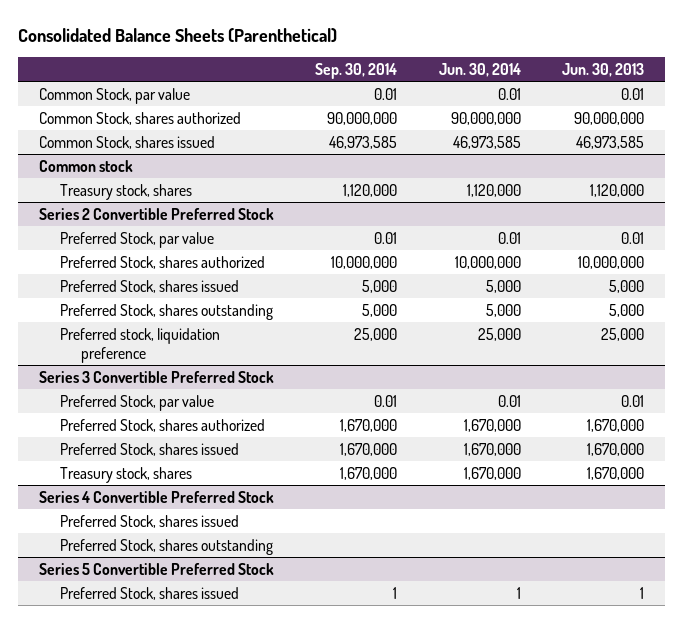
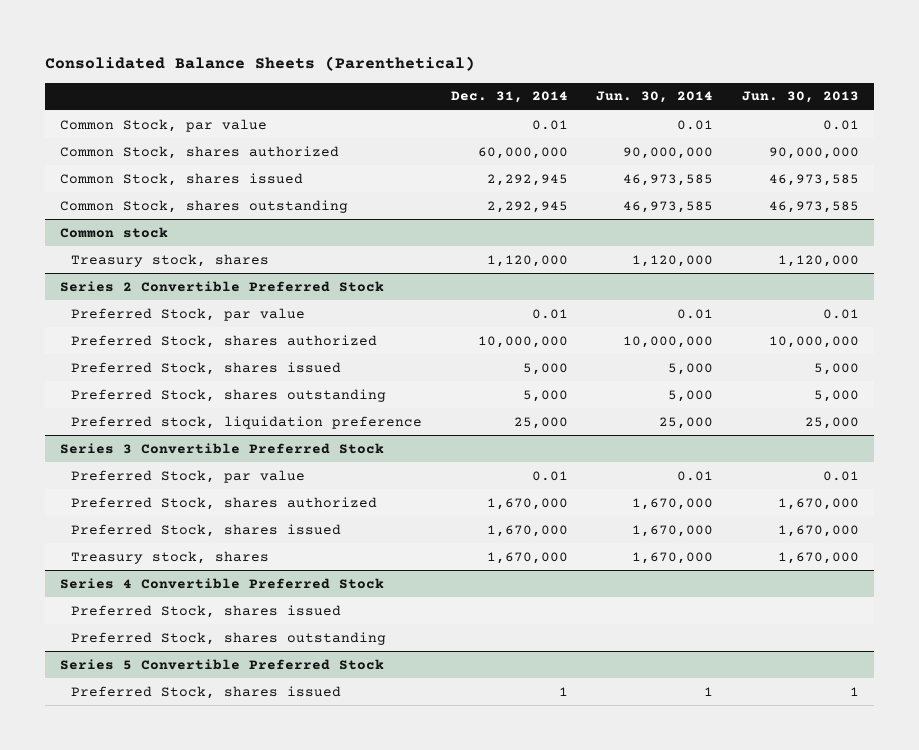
[315,63,398,80] Sep. 30, 2014 -> none
none -> [450,91,568,104] Dec. 31, 2014
none -> [59,199,348,213] Common Stock, shares outstanding

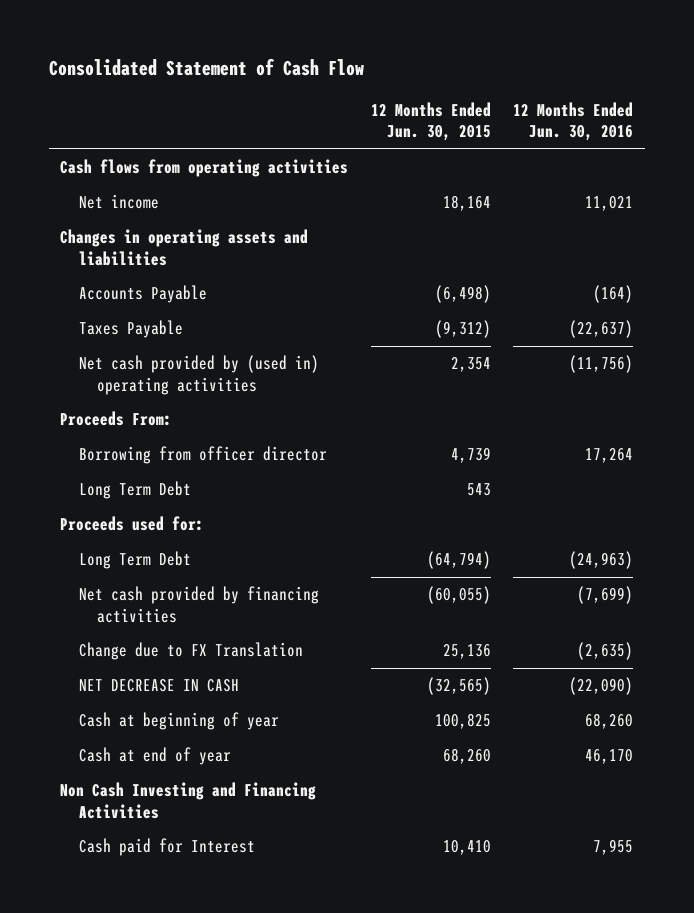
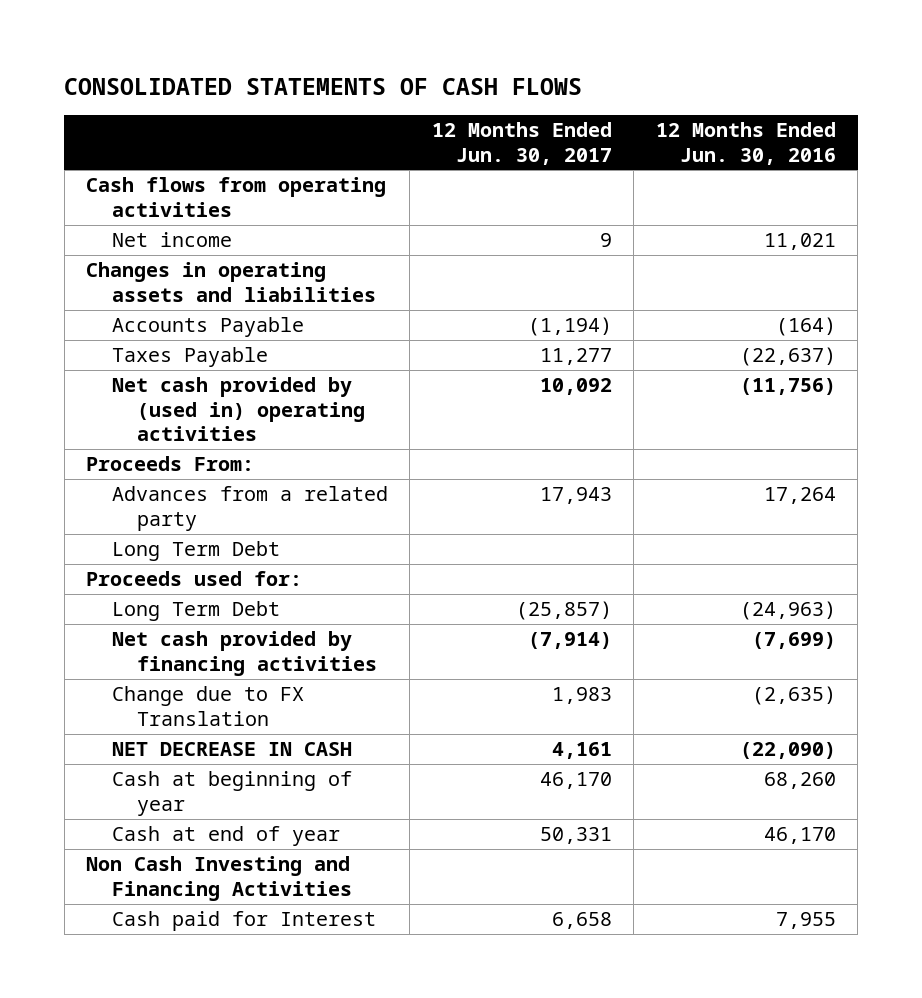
[48,58,364,77] Consolidated Statement of Cash Flow -> [64,78,583,96] CONSOLIDATED STATEMENTS OF CASH FLOWS
[370,102,491,142] 12 Months Ended Jun. 30, 2015 -> none
none -> [431,122,612,165] 12 Months Ended Jun. 30, 2017
[78,446,327,465] Borrowing from officer director -> [111,486,388,531] Advances from a related party

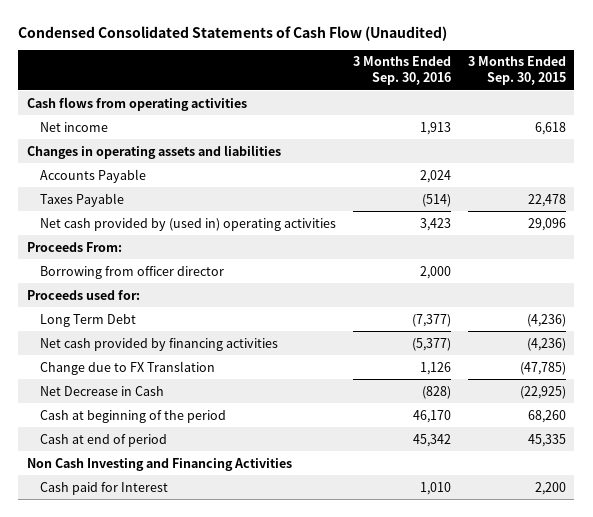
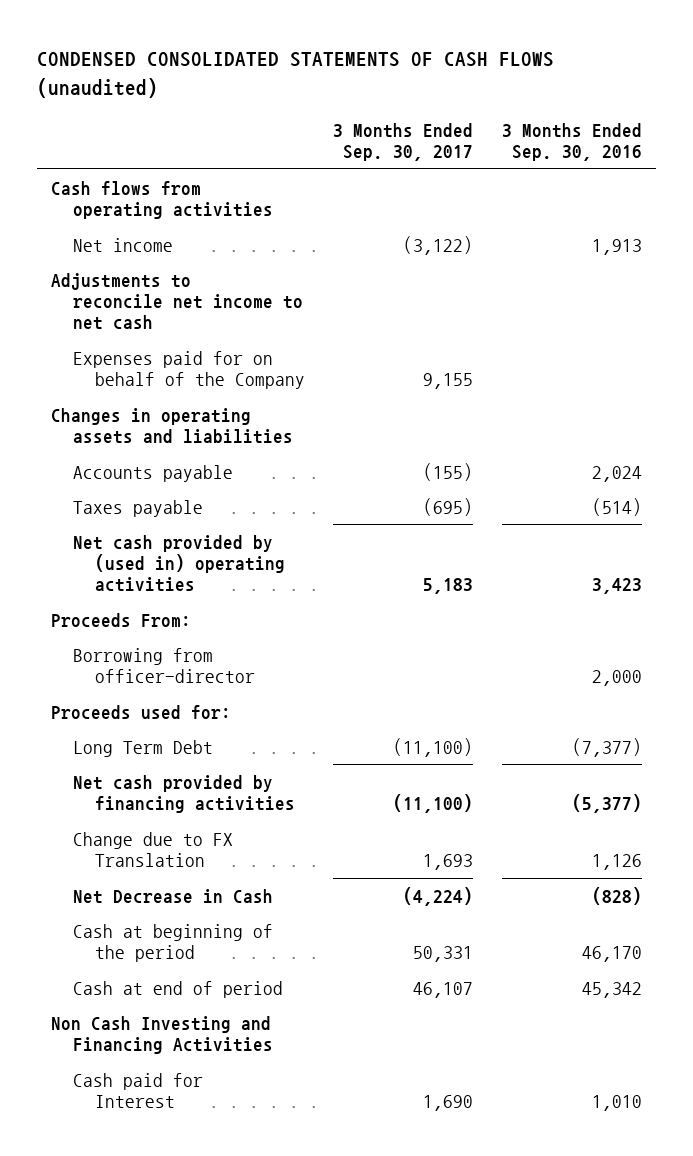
[18,25,448,41] Condensed Consolidated Statements of Cash Flow (Unaudited) -> [36,52,554,98] CONDENSED CONSOLIDATED STATEMENTS OF CASH FLOWS (unaudited)
[467,56,566,86] 3 Months Ended Sep. 30, 2015 -> none
none -> [333,122,474,161] 3 Months Ended Sep. 30, 2017
none -> [51,272,303,331] Adjustments to reconcile net income to net cash
none -> [72,350,305,389] Expenses paid for on behalf of the Company
[39,168,146,183] Accounts Payable -> [72,464,233,482] Accounts payable
[39,192,124,207] Taxes Payable -> [72,499,203,517] Taxes payable
[39,265,224,279] Borrowing from officer director -> [72,647,255,683] Borrowing from officer-director

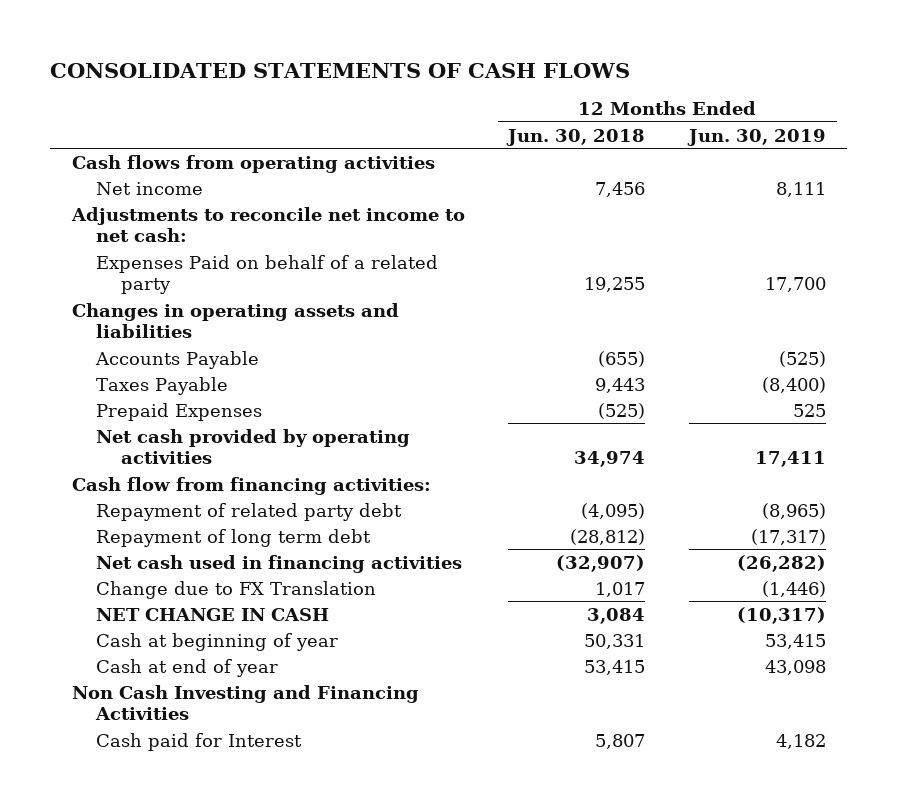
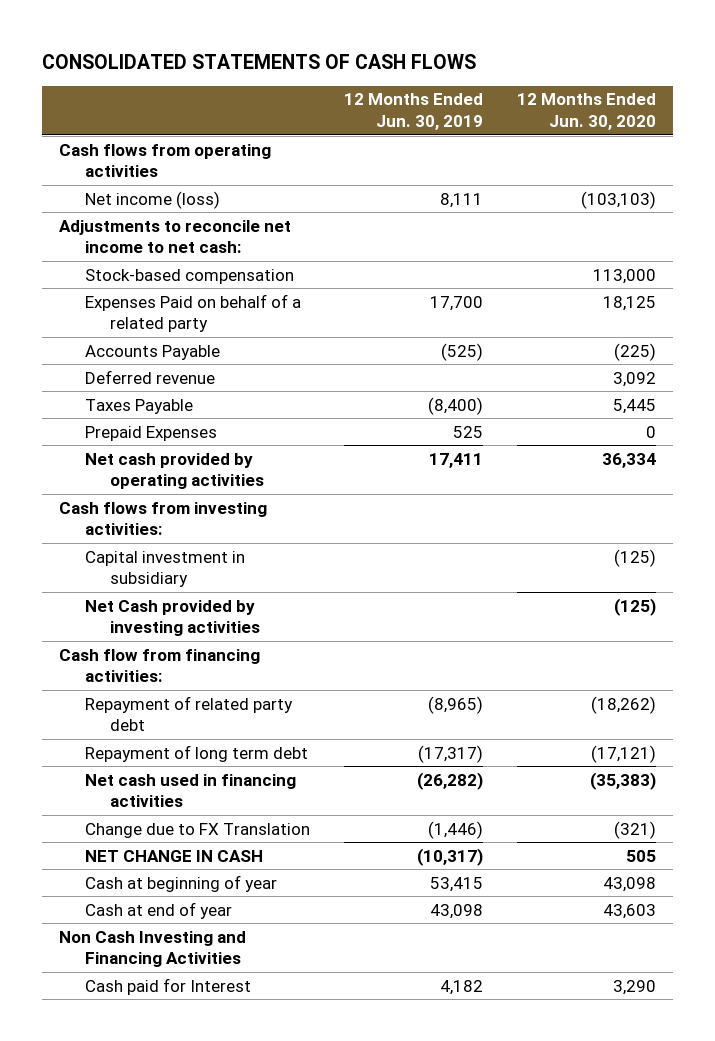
[506,128,646,146] Jun. 30, 2018 -> none
none -> [517,93,657,131] 12 Months Ended Jun. 30, 2020
[96,181,204,195] Net income -> [84,190,220,209] Net income (loss)
none -> [84,268,294,284] Stock-based compensation
[72,302,400,339] Changes in operating assets and liabilities -> none
none -> [84,369,215,384] Deferred revenue
none -> [59,501,268,536] Cash flows from investing activities:
none -> [84,550,245,588] Capital investment in subsidiary
none -> [84,599,260,637] Net Cash provided by investing activities

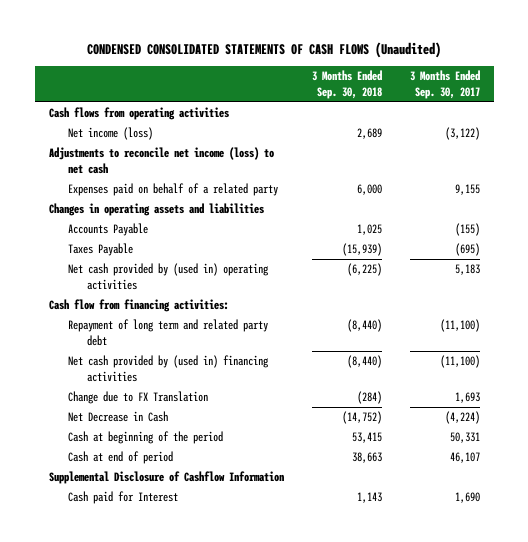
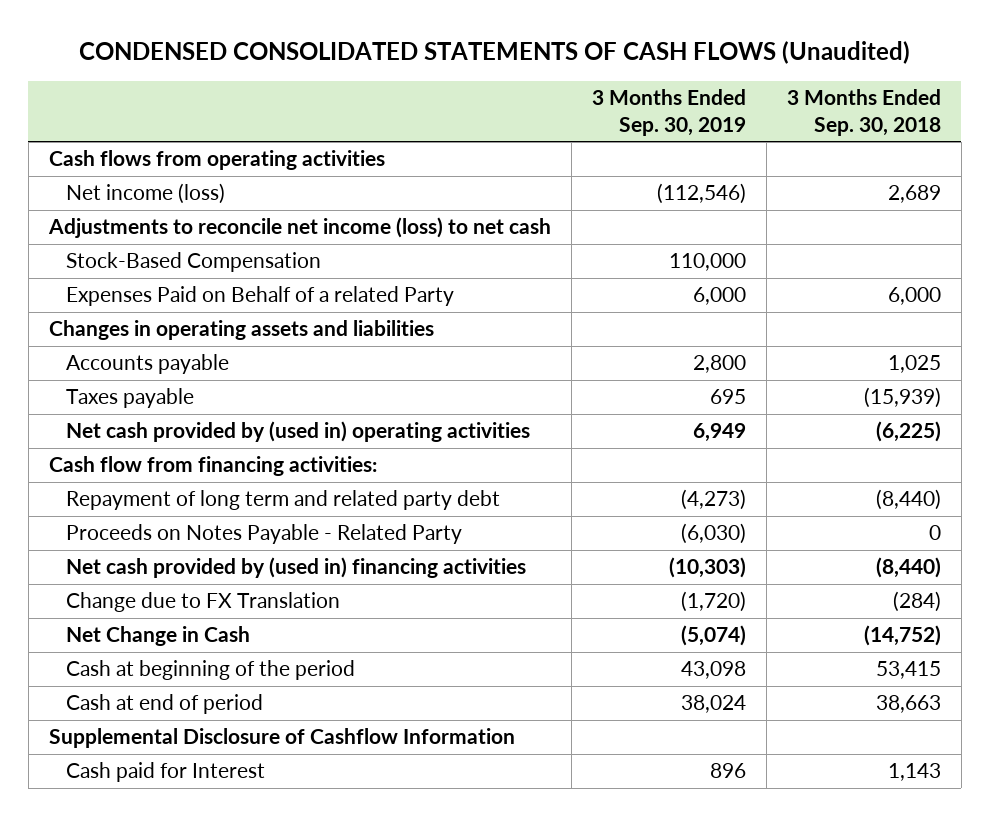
[409,70,480,99] 3 Months Ended Sep. 30, 2017 -> none
none -> [591,89,746,136] 3 Months Ended Sep. 30, 2019
none -> [65,252,321,273] Stock-Based Compensation
[68,183,279,197] Expenses paid on behalf of a related party -> [65,286,454,307] Expenses Paid on Behalf of a related Party
[68,223,149,237] Accounts Payable -> [65,354,229,375] Accounts payable
[68,243,134,257] Taxes Payable -> [65,388,194,409] Taxes payable
none -> [65,524,462,545] Proceeds on Notes Payable - Related Party
[68,411,169,423] Net Decrease in Cash -> [65,626,250,647] Net Change in Cash

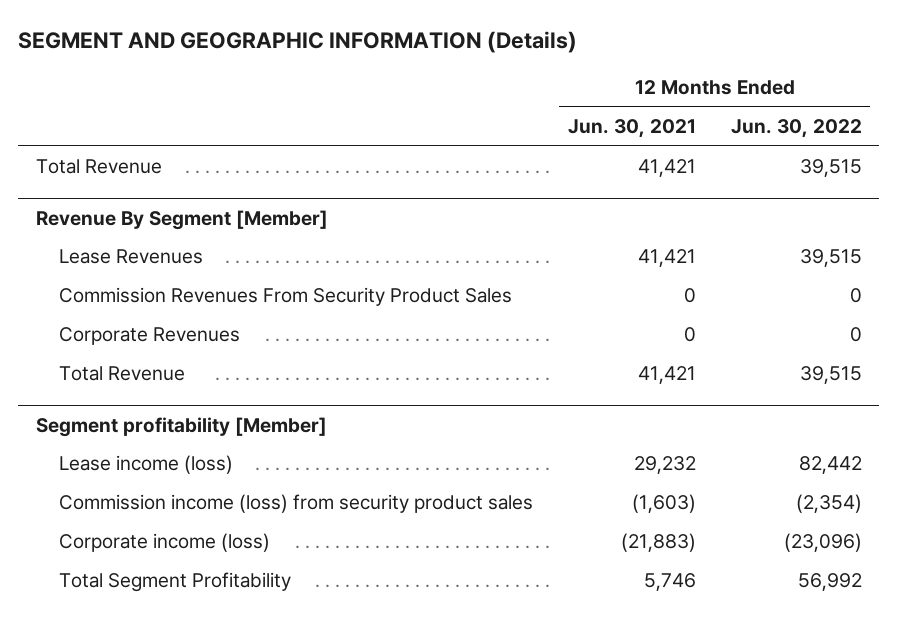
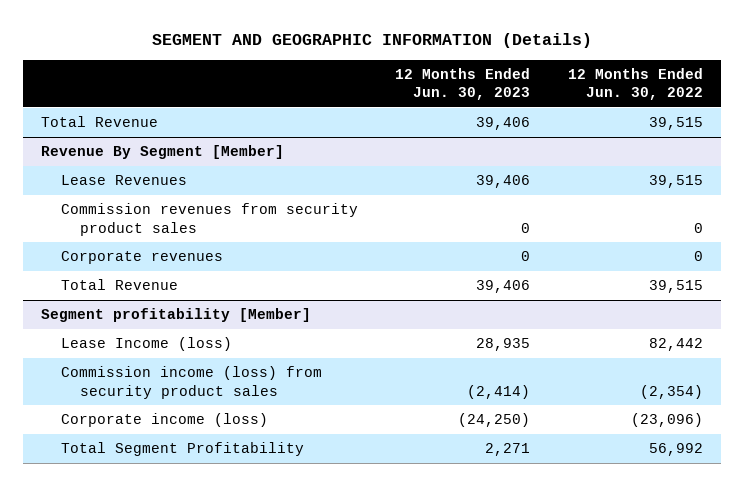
[567,118,696,138] Jun. 30, 2021 -> none
none -> [395,67,531,101] 12 Months Ended Jun. 30, 2023
[58,287,512,307] Commission Revenues From Security Product Sales -> [60,203,358,236] Commission revenues from security product sales
[58,327,240,346] Corporate Revenues -> [60,251,223,265] Corporate revenues
[58,455,233,475] Lease income (loss) -> [60,337,232,352] Lease Income (loss)

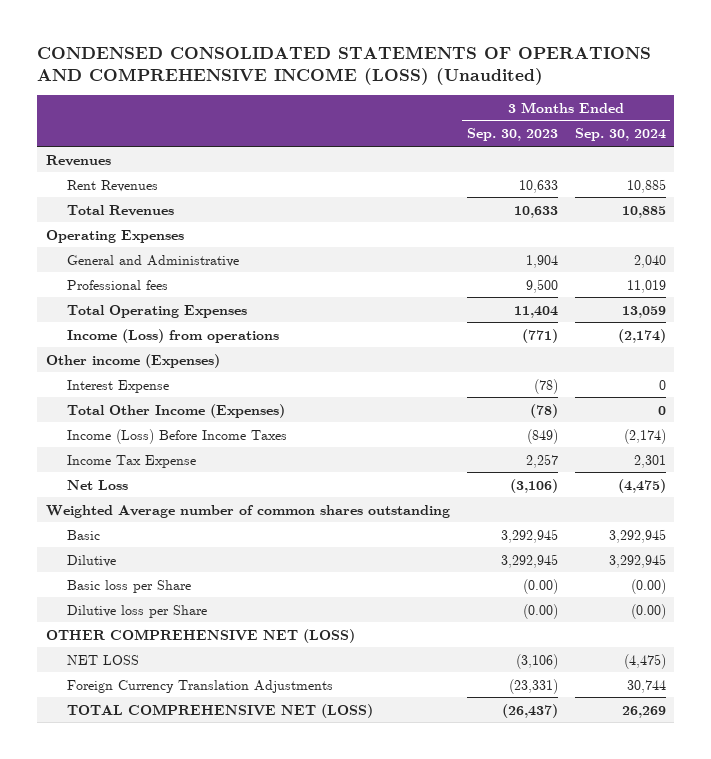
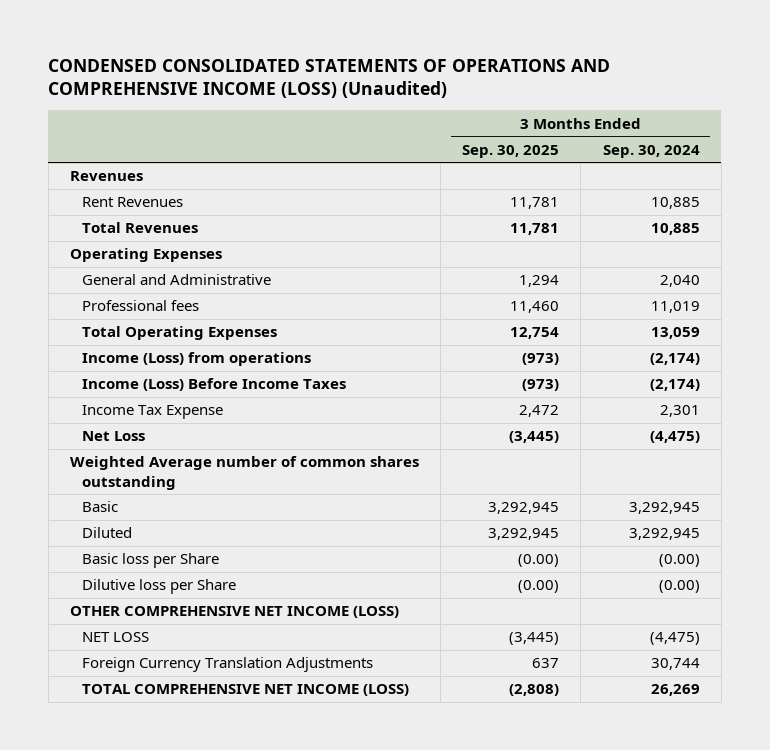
[466,128,558,142] Sep. 30, 2023 -> none
none -> [462,144,560,158] Sep. 30, 2025
[45,353,220,368] Other income (Expenses) -> none
[67,379,170,393] Interest Expense -> none
[67,403,286,418] Total Other Income (Expenses) -> none
[67,554,117,567] Dilutive -> [82,527,133,539] Diluted
[45,628,355,643] OTHER COMPREHENSIVE NET (LOSS) -> [69,606,399,619] OTHER COMPREHENSIVE NET INCOME (LOSS)
[67,703,374,718] TOTAL COMPREHENSIVE NET (LOSS) -> [82,684,410,697] TOTAL COMPREHENSIVE NET INCOME (LOSS)

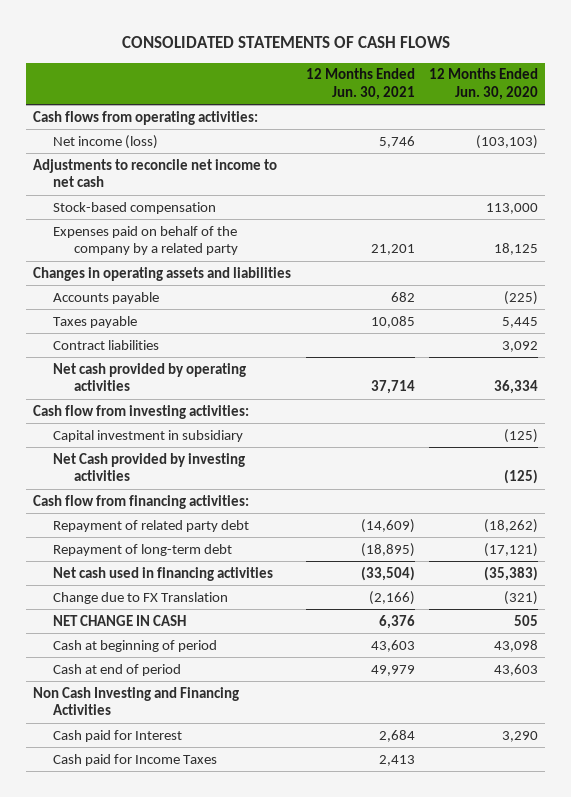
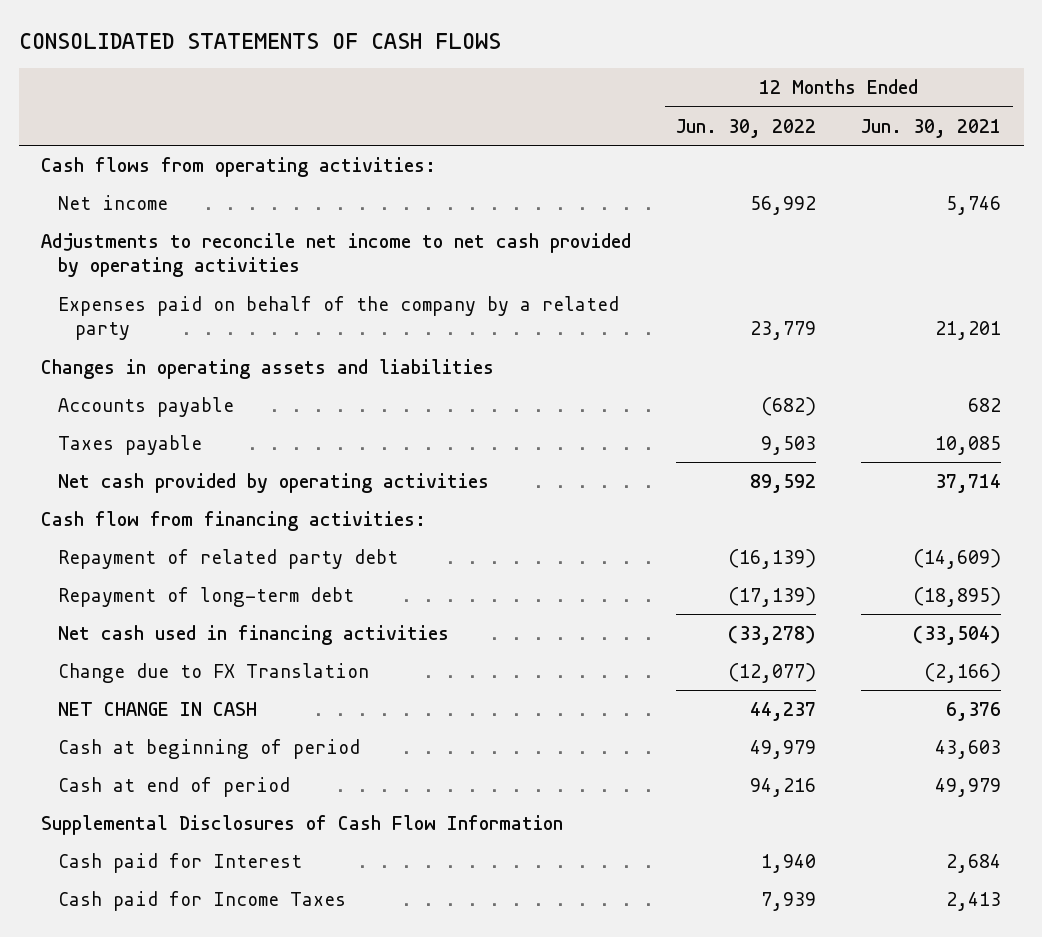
[428,68,538,100] 12 Months Ended Jun. 30, 2020 -> none
none -> [676,118,817,138] Jun. 30, 2022
[53,201,217,214] Stock-based compensation -> none
[53,134,159,149] Net income (loss) -> [58,194,169,210] Net income
[33,158,278,188] Adjustments to reconcile net income to net cash -> [41,232,632,278] Adjustments to reconcile net income to net cash provided by operating activities
[53,339,160,350] Contract liabilities -> none
[33,404,250,419] Cash flow from investing activities: -> none
[53,429,244,442] Capital investment in subsidiary -> none
[53,452,246,482] Net Cash provided by investing activities -> none
[33,686,240,716] Non Cash Investing and Financing Activities -> none
none -> [41,814,564,835] Supplemental Disclosures of Cash Flow Information

